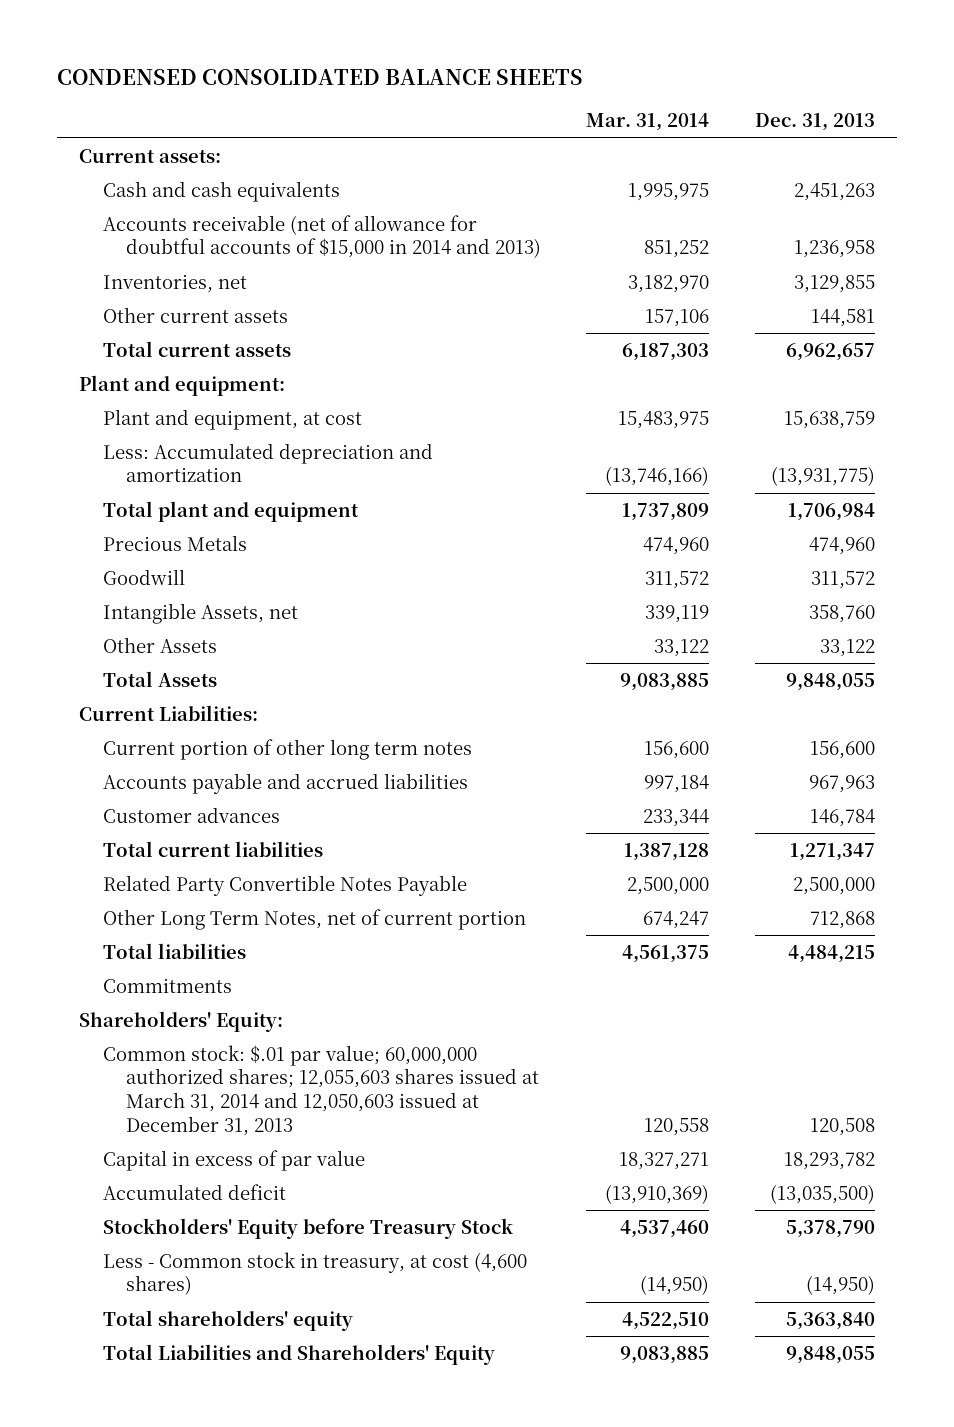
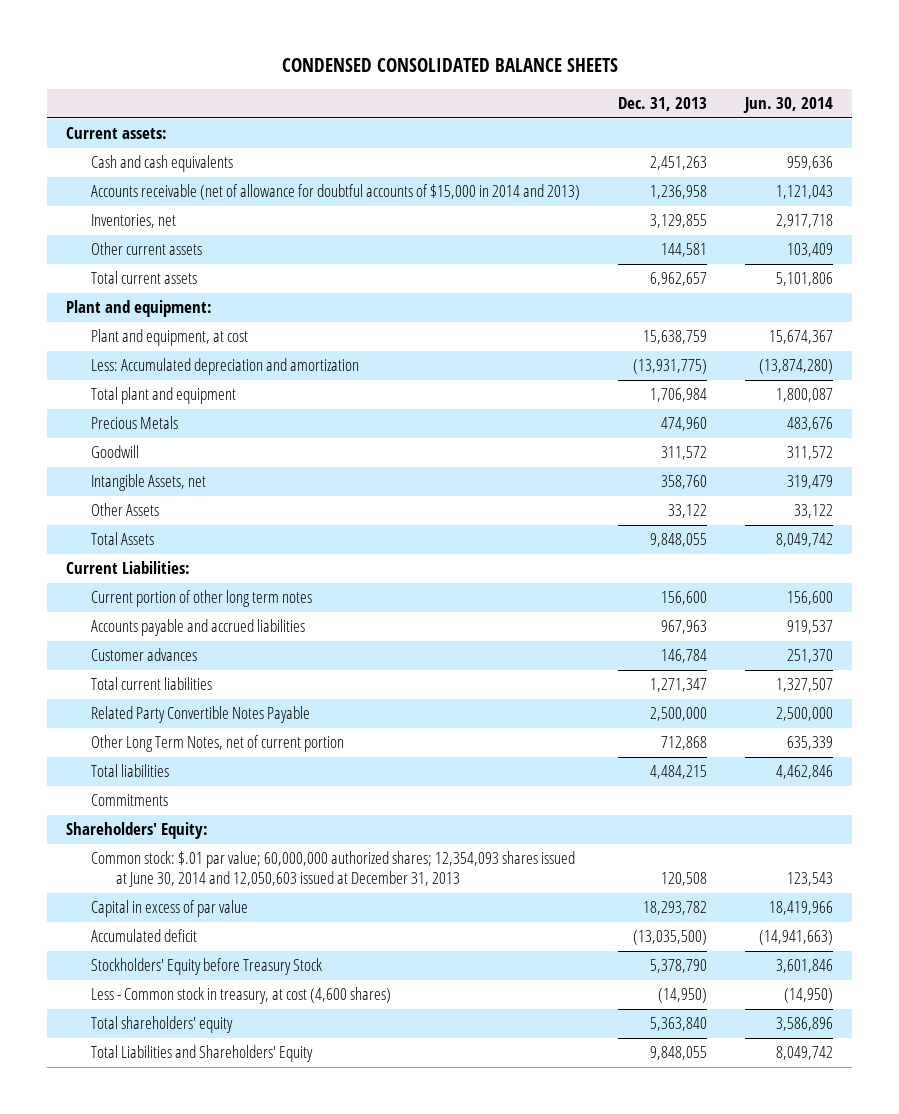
[586,113,710,132] Mar. 31, 2014 -> none
none -> [743,97,834,114] Jun. 30, 2014
[102,1044,540,1137] Common stock: $.01 par value; 60,000,000 authorized shares; 12,055,603 shares issued at March 31, 2014 and 12,050,603 issued at December 31, 2013 -> [90,851,575,888] Common stock: $.01 par value; 60,000,000 authorized shares; 12,354,093 shares issued at June 30, 2014 and 12,050,603 issued at December 31, 2013

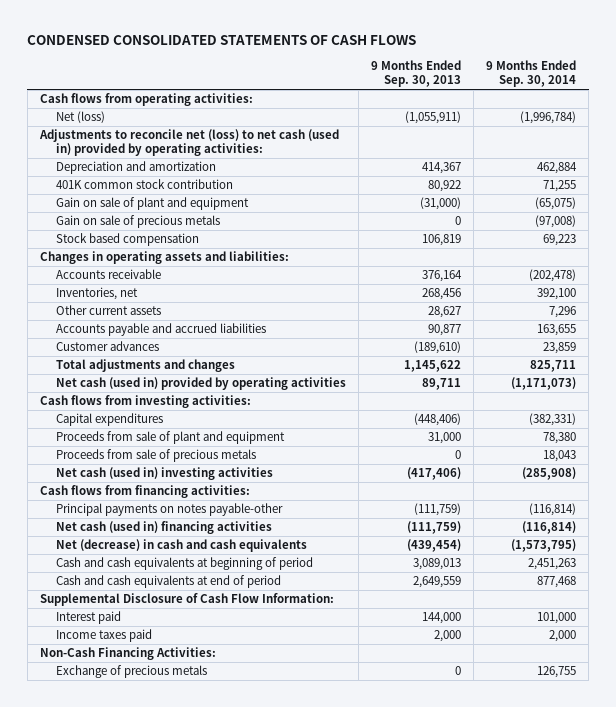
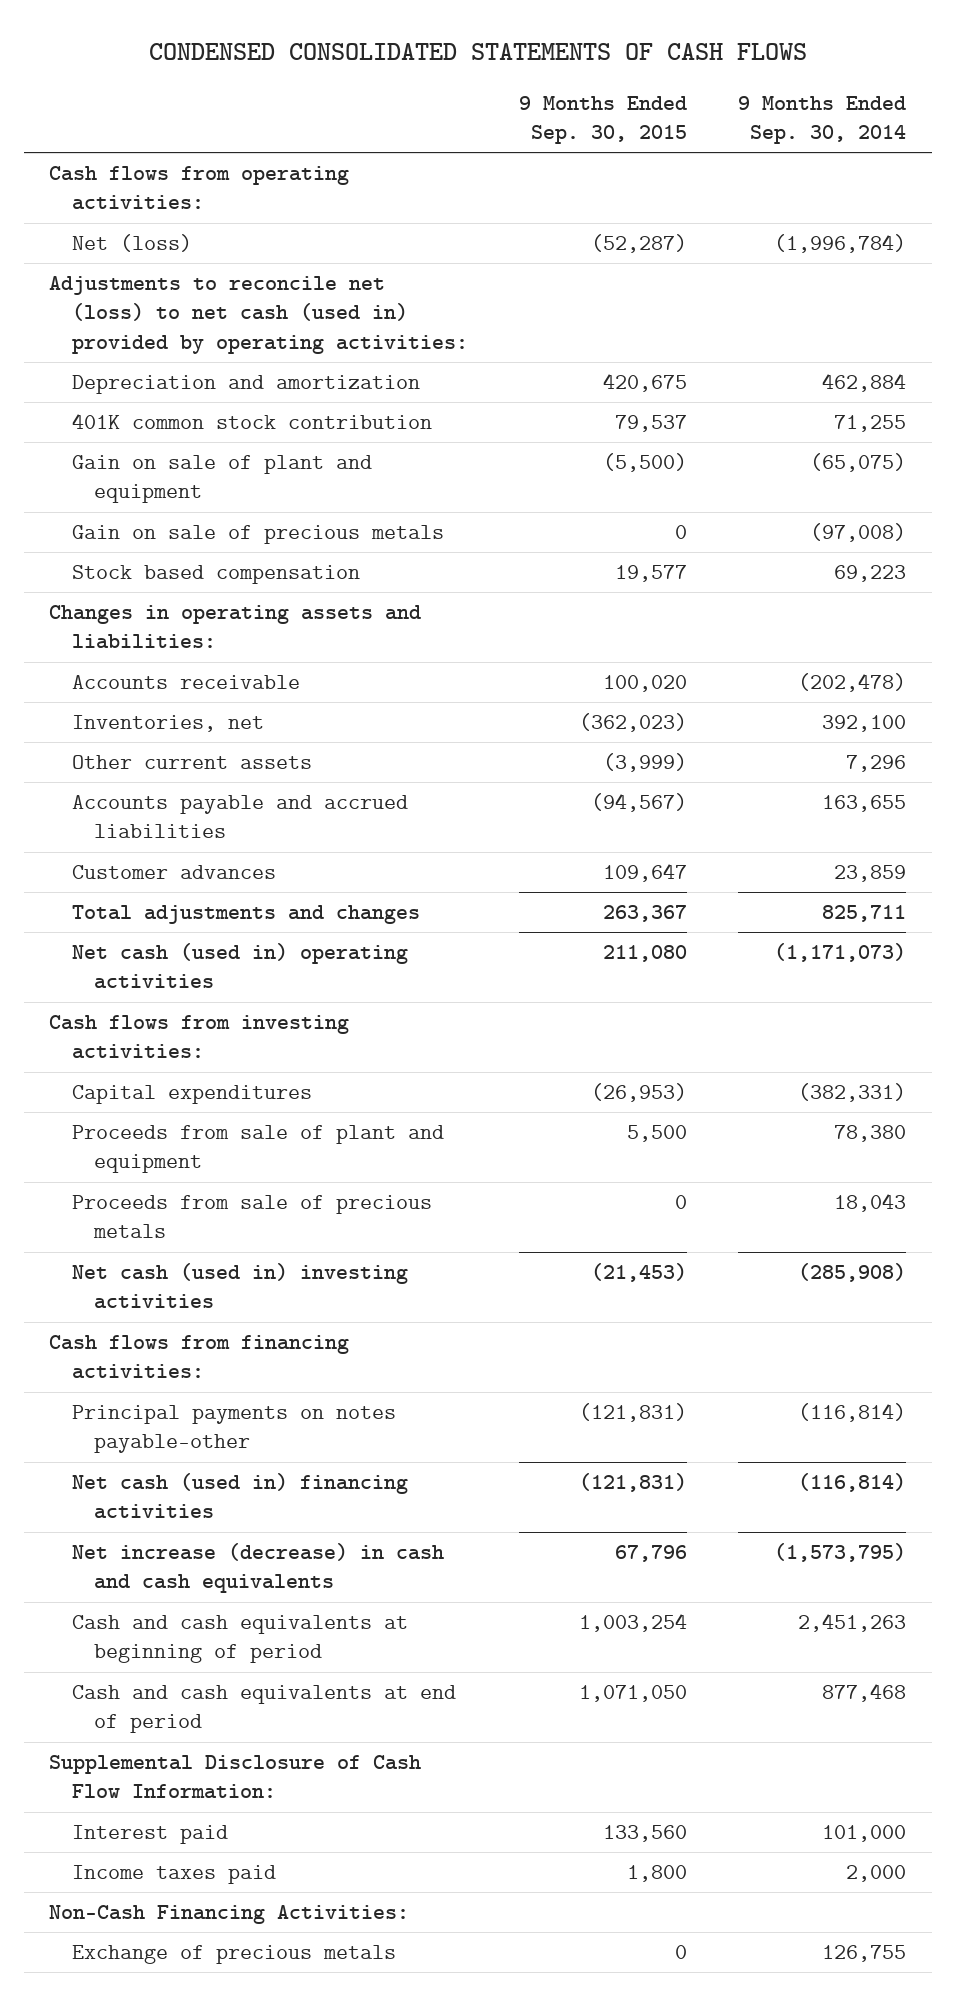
[370,60,461,88] 9 Months Ended Sep. 30, 2013 -> none
none -> [518,96,687,145] 9 Months Ended Sep. 30, 2015
[55,377,346,391] Net cash (used in) provided by operating activities -> [71,943,408,990] Net cash (used in) operating activities
[55,539,307,553] Net (decrease) in cash and cash equivalents -> [71,1543,444,1594] Net increase (decrease) in cash and cash equivalents

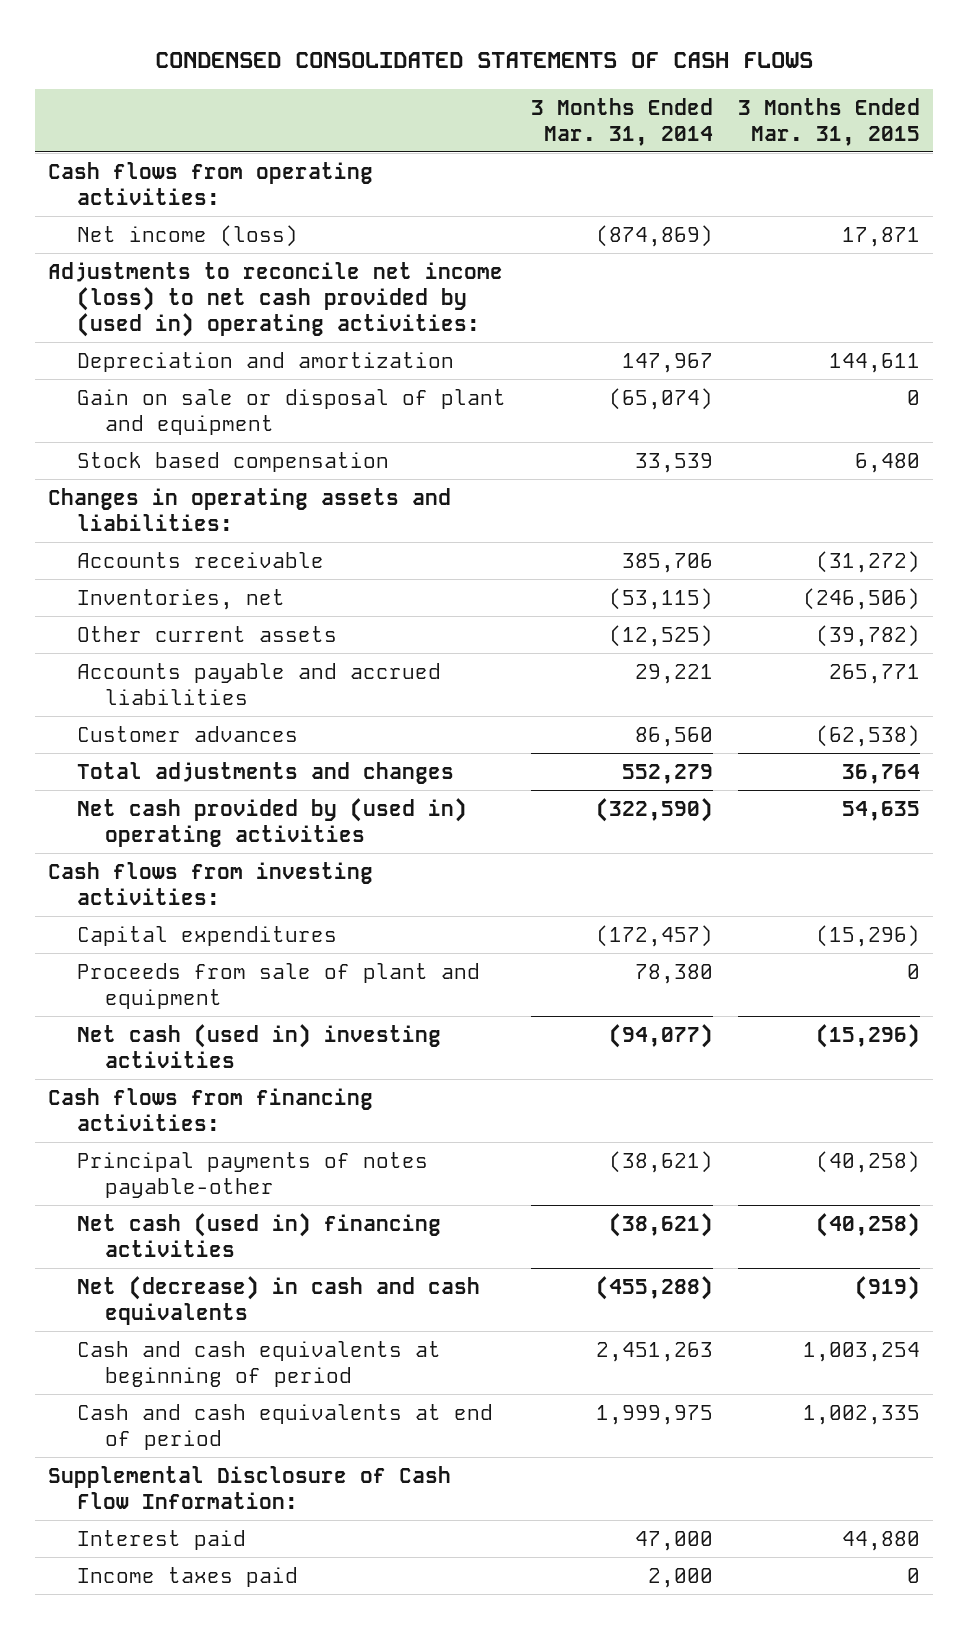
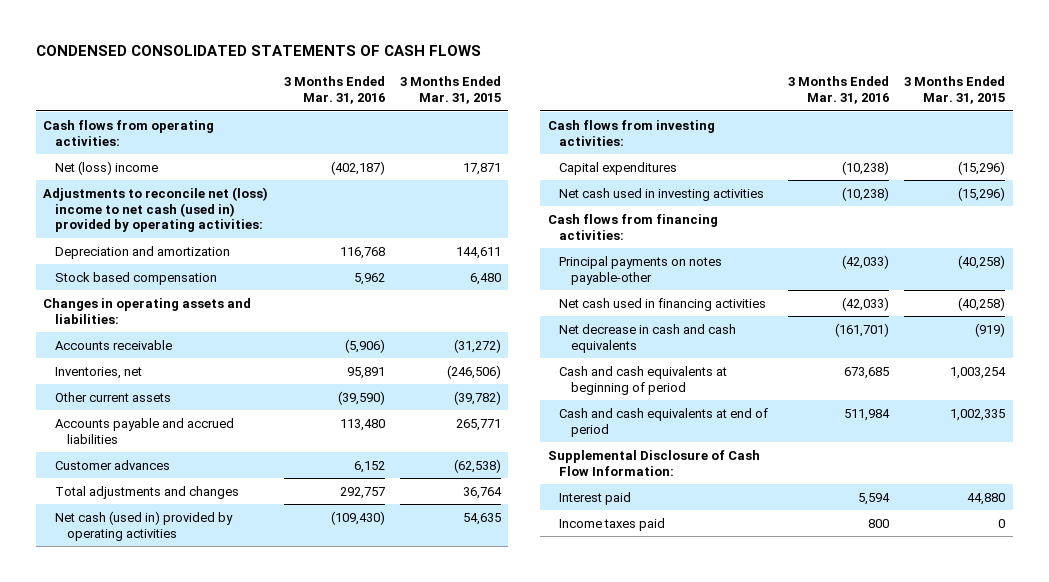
[530,98,713,146] 3 Months Ended Mar. 31, 2014 -> none
none -> [283,76,385,105] 3 Months Ended Mar. 31, 2016
[76,224,298,247] Net income (loss) -> [54,160,158,175] Net (loss) income
[47,261,503,337] Adjustments to reconcile net income (loss) to net cash provided by (used in) operating activities: -> [43,186,269,233] Adjustments to reconcile net (loss) income to net cash (used in) provided by operating activities:
[76,388,506,435] Gain on sale or disposal of plant and equipment -> none
[76,797,467,847] Net cash provided by (used in) operating activities -> [54,510,233,541] Net cash (used in) provided by operating activities
[76,962,480,1009] Proceeds from sale of plant and equipment -> none
[76,1023,441,1068] Net cash (used in) investing activities -> [559,187,765,201] Net cash used in investing activities
[76,1151,428,1198] Principal payments of notes payable-other -> [559,255,723,285] Principal payments on notes payable-other
[76,1212,441,1257] Net cash (used in) financing activities -> [559,297,767,311] Net cash used in financing activities
[76,1275,480,1325] Net (decrease) in cash and cash equivalents -> [559,323,737,353] Net decrease in cash and cash equivalents

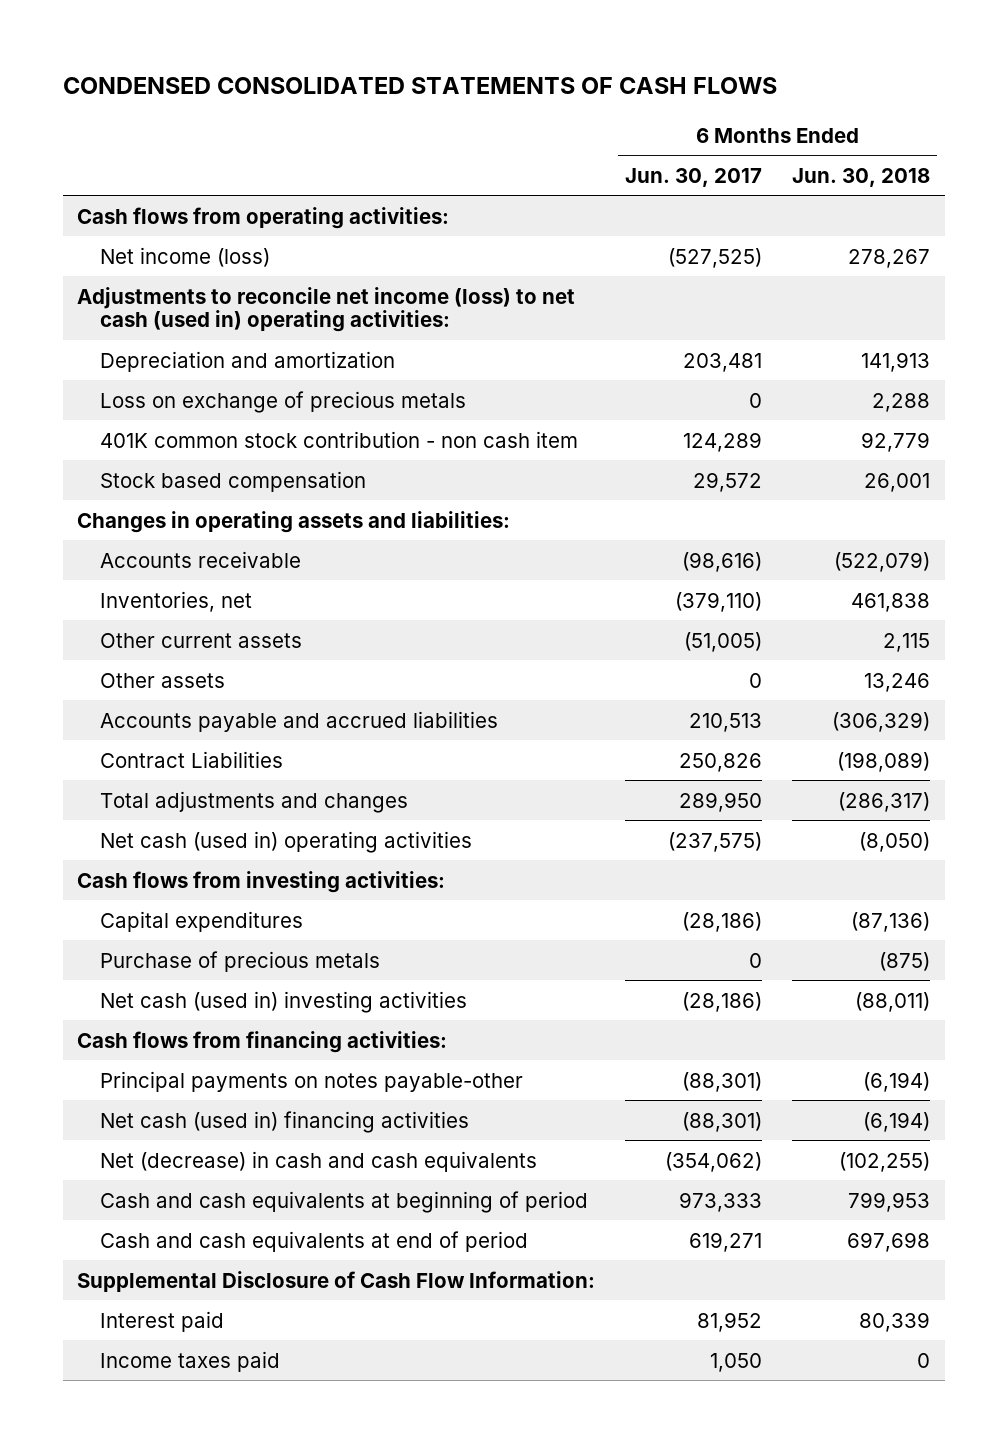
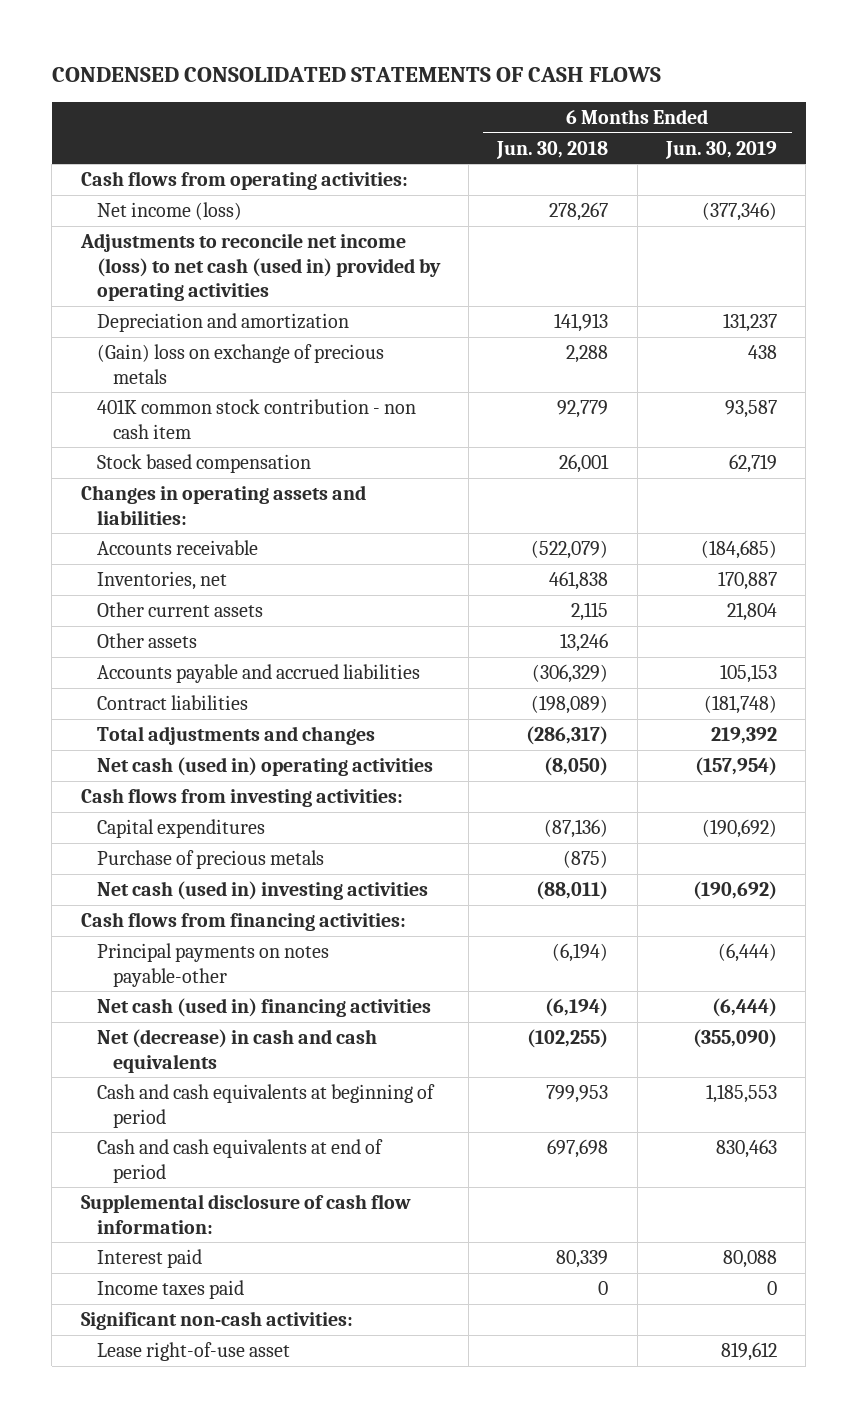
[625,167,763,187] Jun. 30, 2017 -> none
none -> [665,140,778,159] Jun. 30, 2019
[77,286,576,333] Adjustments to reconcile net income (loss) to net cash (used in) operating activities: -> [79,233,441,302] Adjustments to reconcile net income (loss) to net cash (used in) provided by operating activities
[100,390,467,413] Loss on exchange of precious metals -> [96,344,384,384] (Gain) loss on exchange of precious metals
[100,750,284,768] Contract Liabilities -> [96,695,248,711] Contract liabilities
[77,1270,596,1292] Supplemental Disclosure of Cash Flow Information: -> [80,1194,411,1234] Supplemental disclosure of cash flow information:
none -> [80,1311,353,1331] Significant non-cash activities:
none -> [96,1342,290,1362] Lease right-of-use asset

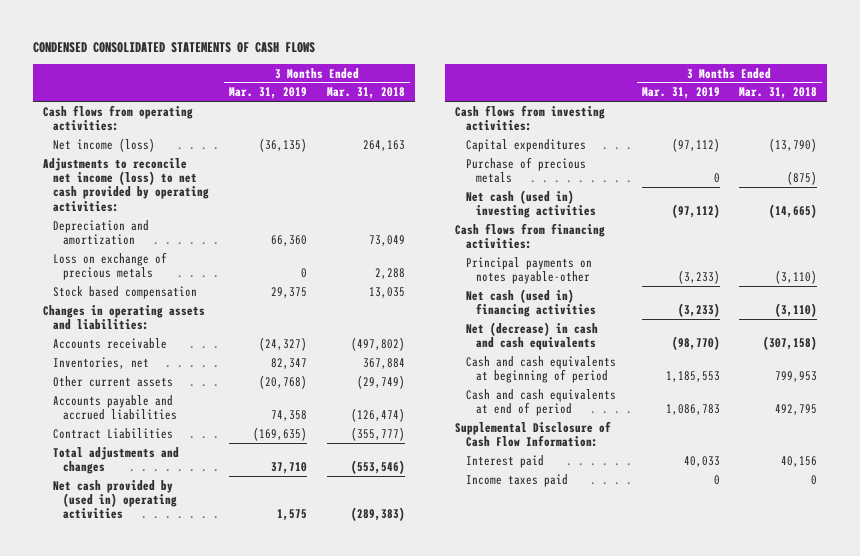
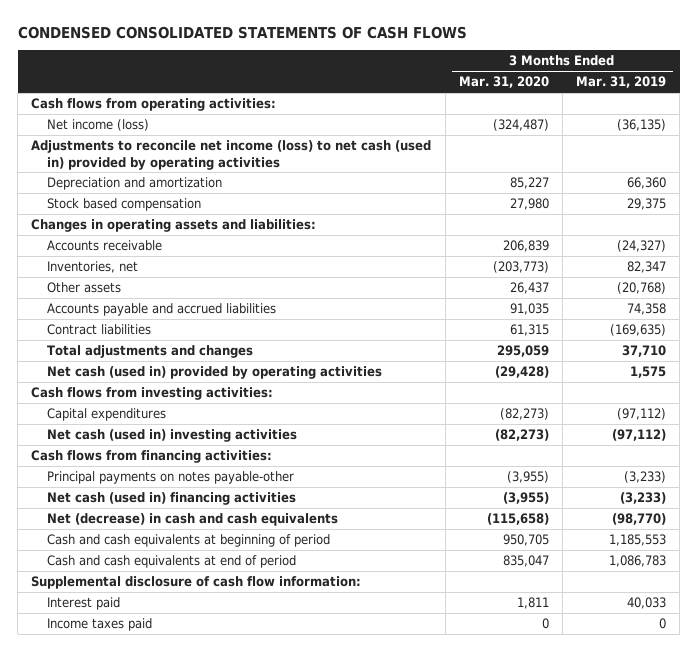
[326,87,405,100] Mar. 31, 2018 -> none
none -> [458,76,549,89] Mar. 31, 2020
[42,157,210,212] Adjustments to reconcile net income (loss) to net cash provided by operating activities: -> [31,140,432,170] Adjustments to reconcile net income (loss) to net cash (used in) provided by operating activities
[53,251,168,280] Loss on exchange of precious metals -> none
[53,375,174,387] Other current assets -> [47,282,122,294] Other assets
[53,427,174,439] Contract Liabilities -> [47,324,152,336] Contract liabilities
[53,479,178,520] Net cash provided by (used in) operating activities -> [47,366,383,380] Net cash (used in) provided by operating activities
[465,156,586,183] Purchase of precious metals -> none
[455,420,612,447] Supplemental Disclosure of Cash Flow Information: -> [31,576,362,590] Supplemental disclosure of cash flow information:

